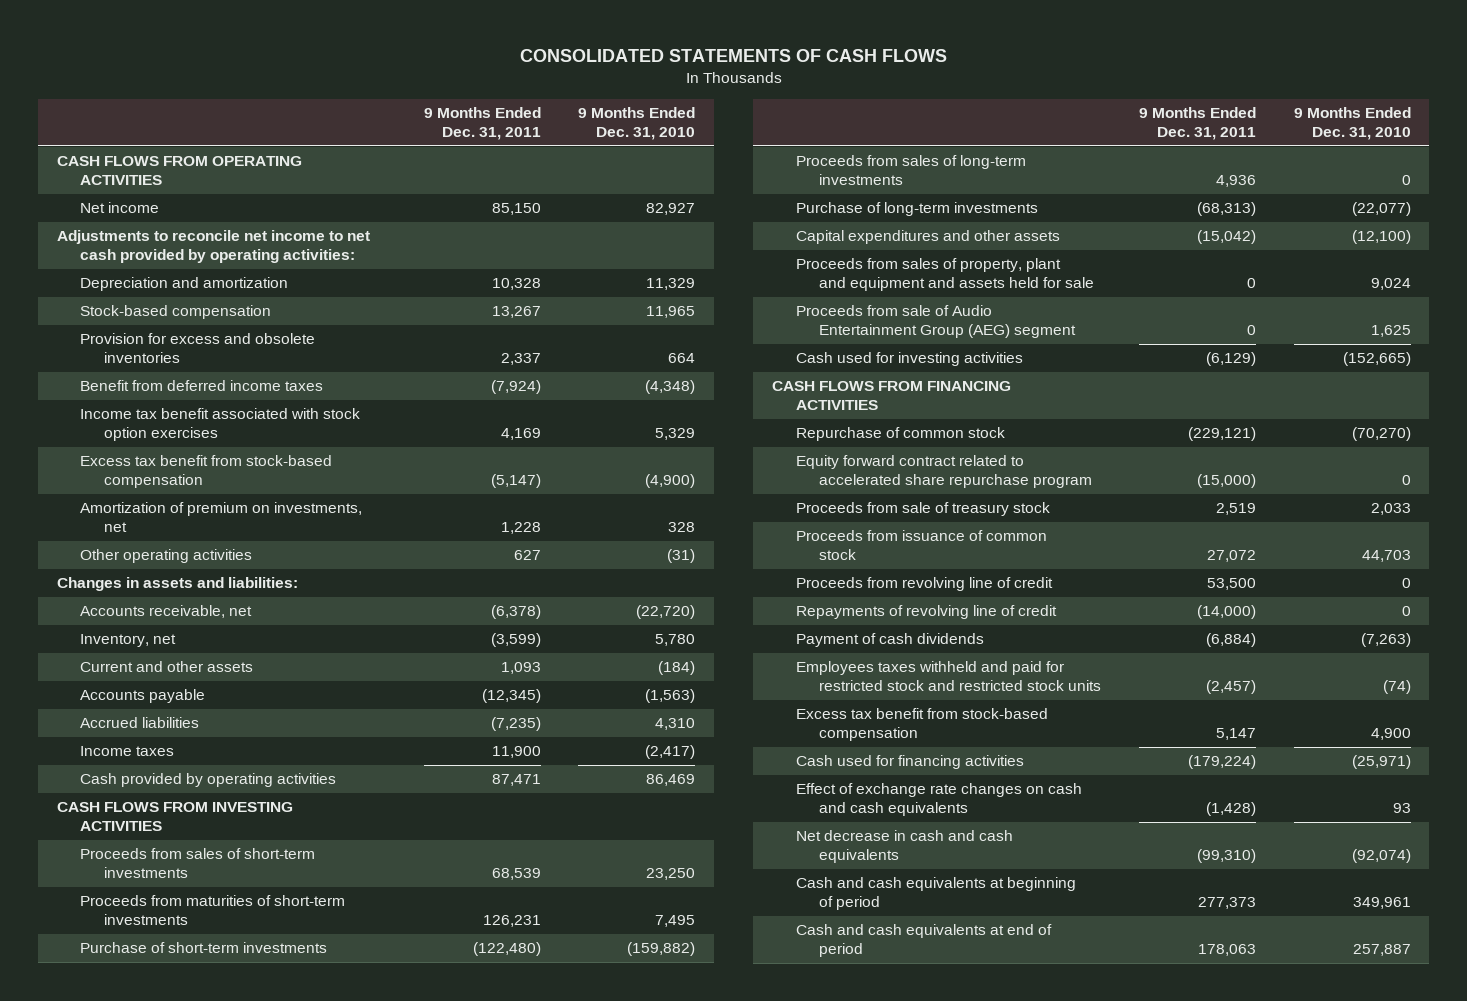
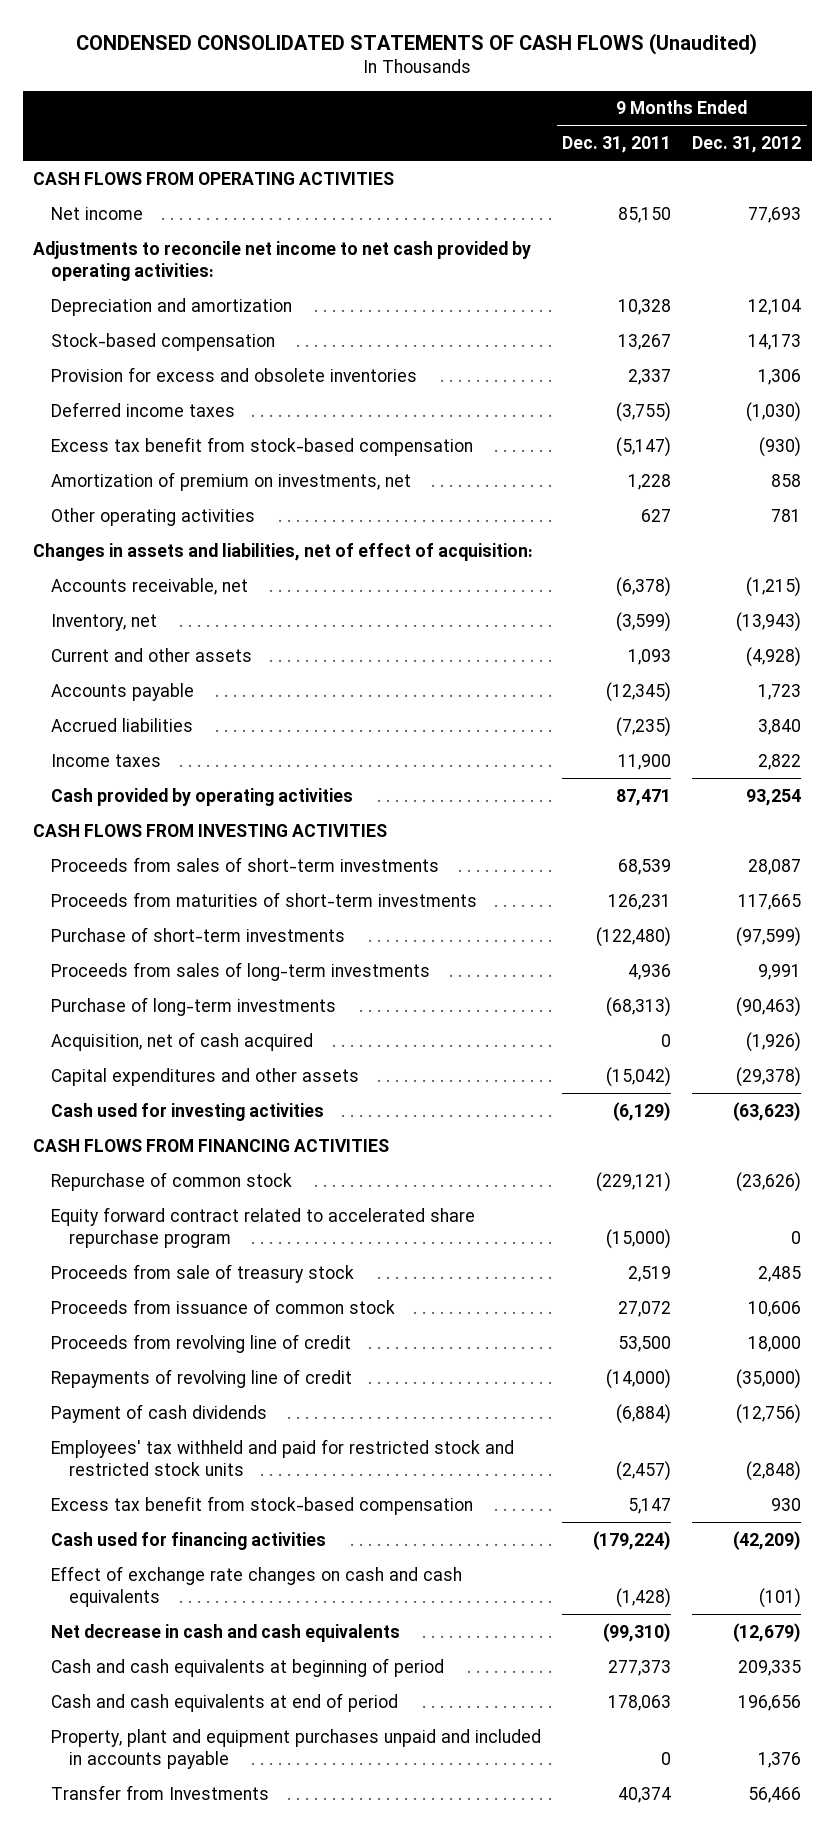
[519,49,947,63] CONSOLIDATED STATEMENTS OF CASH FLOWS -> [76,32,758,55] CONDENSED CONSOLIDATED STATEMENTS OF CASH FLOWS (Unaudited)
[578,107,696,141] 9 Months Ended Dec. 31, 2010 -> none
none -> [692,136,802,154] Dec. 31, 2012
[80,408,361,442] Income tax benefit associated with stock option exercises -> none
[80,380,324,392] Benefit from deferred income taxes -> [51,401,236,417] Deferred income taxes
[490,380,541,395] (7,924) -> [616,401,672,422] (3,755)
[56,577,298,592] Changes in assets and liabilities: -> [33,542,534,561] Changes in assets and liabilities, net of effect of acquisition:
none -> [51,1031,314,1051] Acquisition, net of cash acquired
[795,258,1095,292] Proceeds from sales of property, plant and equipment and assets held for sale -> none
[795,305,1077,339] Proceeds from sale of Audio Entertainment Group (AEG) segment -> none
[795,661,1102,692] Employees taxes withheld and paid for restricted stock and restricted stock units -> [51,1438,515,1476] Employees' tax withheld and paid for restricted stock and restricted stock units
none -> [51,1728,542,1769] Property, plant and equipment purchases unpaid and included in accounts payable
none -> [51,1784,270,1800] Transfer from Investments

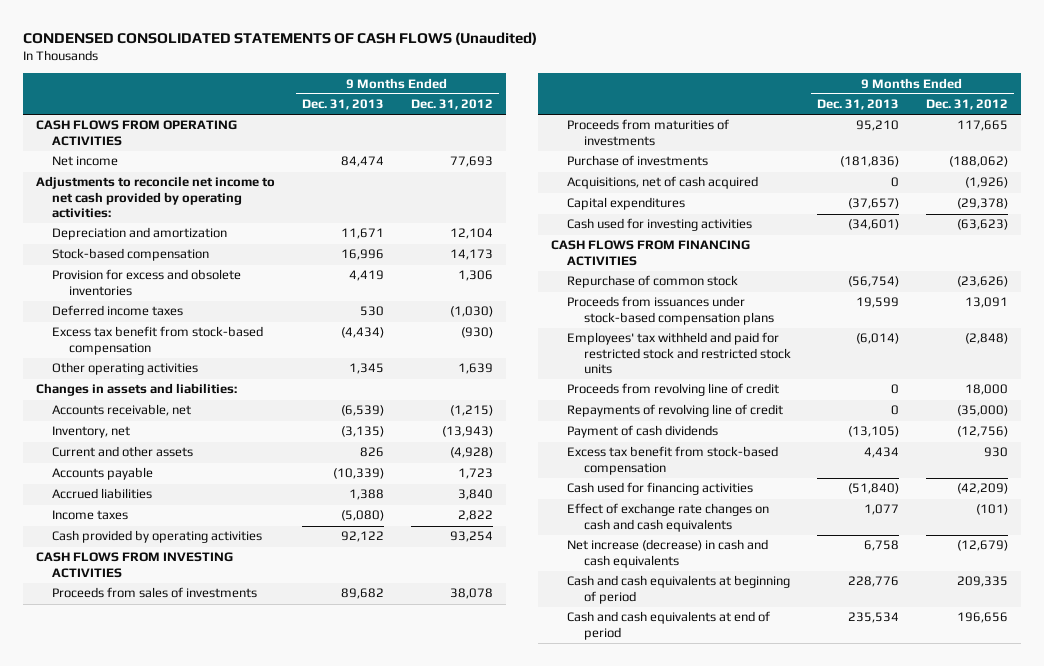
[562,136,672,154] Dec. 31, 2011 -> none
none -> [302,99,385,111] Dec. 31, 2013
[51,471,412,491] Amortization of premium on investments, net -> none
[771,508,802,522] 781 -> [457,363,493,375] 1,639
[33,542,534,561] Changes in assets and liabilities, net of effect of acquisition: -> [36,383,238,397] Changes in assets and liabilities:
[51,961,431,981] Proceeds from sales of long-term investments -> none
[51,996,337,1016] Purchase of long-term investments -> none
[51,856,440,872] Proceeds from sales of short-term investments -> [52,587,258,599] Proceeds from sales of investments
[748,858,802,875] 28,087 -> [449,588,493,600] 38,078
[51,891,478,907] Proceeds from maturities of short-term investments -> [567,119,730,146] Proceeds from maturities of investments
[51,926,346,942] Purchase of short-term investments -> [567,155,709,167] Purchase of investments
[736,926,802,947] (97,599) -> [948,156,1008,168] (188,062)
[51,1031,314,1051] Acquisition, net of cash acquired -> [567,176,759,190] Acquisitions, net of cash acquired
[51,1067,360,1086] Capital expenditures and other assets -> [567,197,686,211] Capital expenditures
[51,1206,476,1248] Equity forward contract related to accelerated share repurchase program -> none
[51,1263,355,1283] Proceeds from sale of treasury stock -> none
[51,1298,396,1314] Proceeds from issuance of common stock -> [567,296,774,325] Proceeds from issuances under stock-based compensation plans
[748,1300,802,1317] 10,606 -> [964,297,1008,309] 13,091
[51,1438,515,1476] Employees' tax withheld and paid for restricted stock and restricted stock units -> [567,332,791,375] Employees' tax withheld and paid for restricted stock and restricted stock units
[51,1623,401,1642] Net decrease in cash and cash equivalents -> [567,539,769,568] Net increase (decrease) in cash and cash equivalents
[51,1728,542,1769] Property, plant and equipment purchases unpaid and included in accounts payable -> none
[51,1784,270,1800] Transfer from Investments -> none

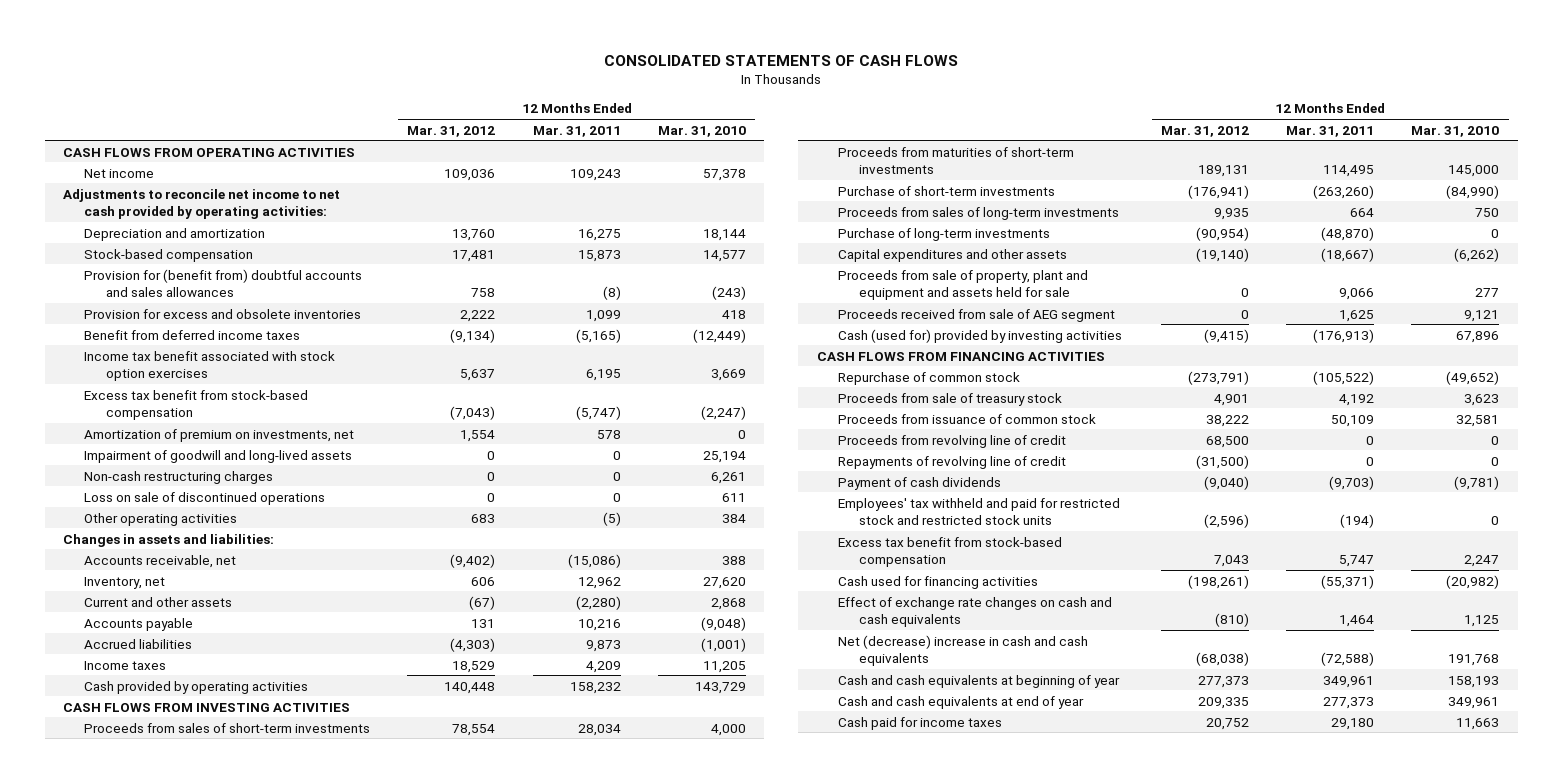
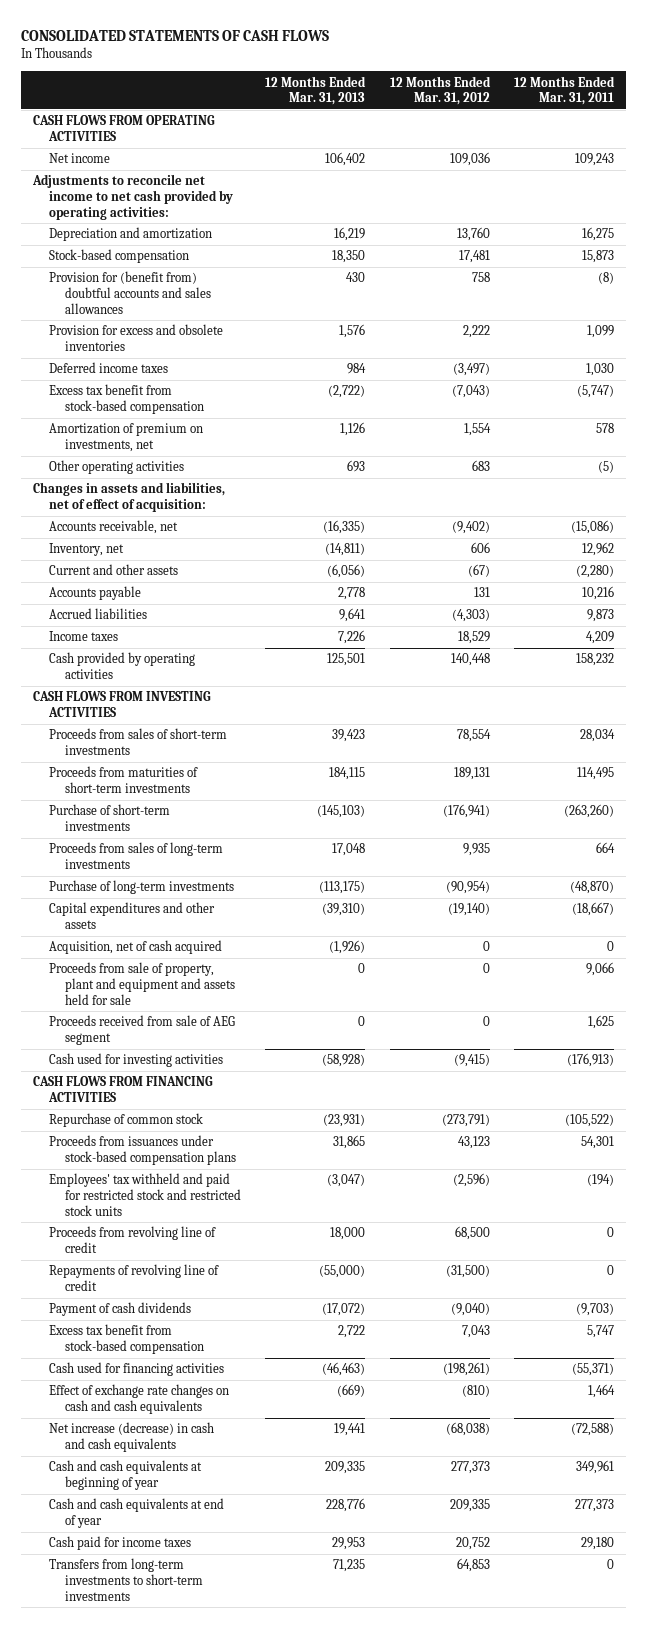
[657,125,746,137] Mar. 31, 2010 -> none
none -> [265,75,367,106] 12 Months Ended Mar. 31, 2013
[84,350,336,381] Income tax benefit associated with stock option exercises -> none
[84,329,301,340] Benefit from deferred income taxes -> [49,362,169,374] Deferred income taxes
[450,328,496,343] (9,134) -> [452,363,490,377] (3,497)
[575,328,621,343] (5,165) -> [585,363,614,377] 1,030
[84,449,353,463] Impairment of goodwill and long-lived assets -> none
[84,470,274,484] Non-cash restructuring charges -> none
[84,491,326,505] Loss on sale of discontinued operations -> none
[63,533,275,547] Changes in assets and liabilities: -> [33,482,226,513] Changes in assets and liabilities, net of effect of acquisition:
none -> [49,940,223,955] Acquisition, net of cash acquired
[838,328,1123,343] Cash (used for) provided by investing activities -> [49,1053,224,1068] Cash used for investing activities
[838,392,1063,406] Proceeds from sale of treasury stock -> none
[838,413,1097,424] Proceeds from issuance of common stock -> none
none -> [49,1135,236,1166] Proceeds from issuances under stock-based compensation plans
[838,497,1121,525] Employees' tax withheld and paid for restricted stock and restricted stock units -> [49,1173,241,1216] Employees' tax withheld and paid for restricted stock and restricted stock units
[838,634,1089,666] Net (decrease) increase in cash and cash equivalents -> [49,1422,215,1453] Net increase (decrease) in cash and cash equivalents
none -> [49,1558,203,1601] Transfers from long-term investments to short-term investments

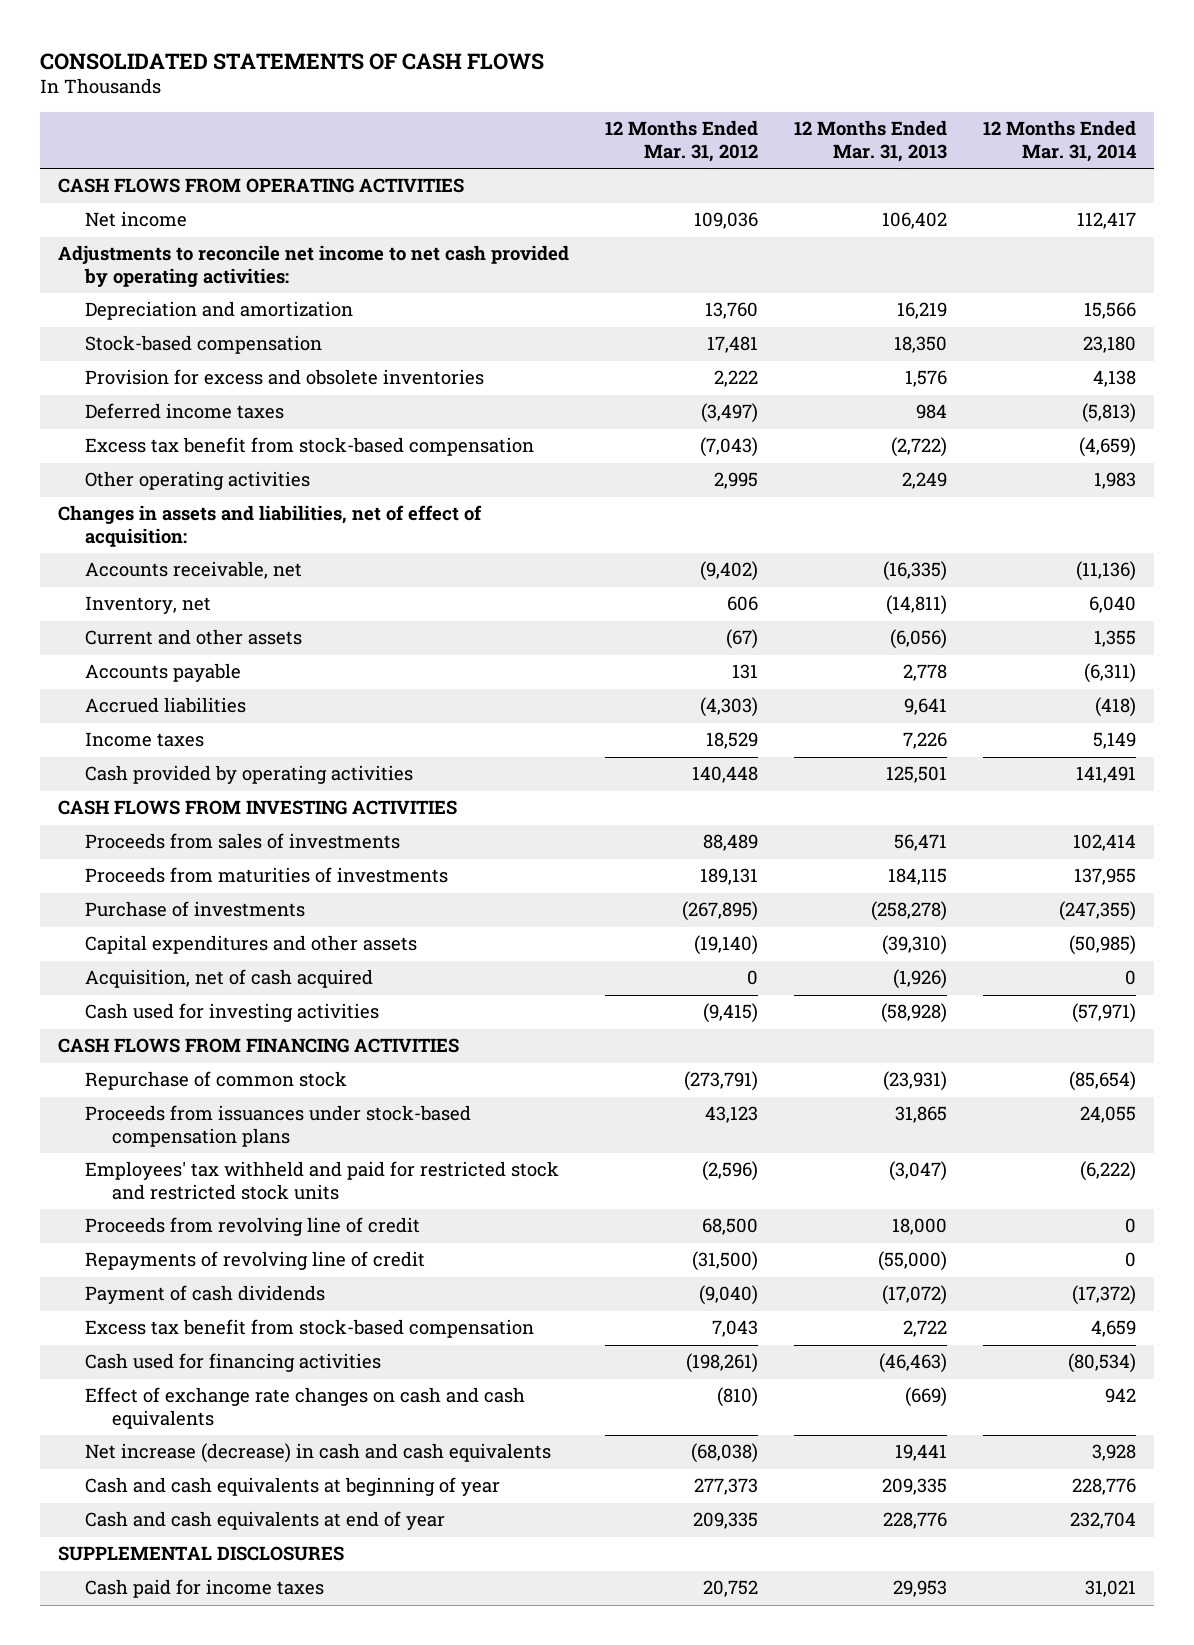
[513,75,615,106] 12 Months Ended Mar. 31, 2011 -> none
none -> [982,120,1136,163] 12 Months Ended Mar. 31, 2014
[49,271,211,314] Provision for (benefit from) doubtful accounts and sales allowances -> none
[49,423,204,453] Amortization of premium on investments, net -> none
[347,460,366,473] 693 -> [901,472,947,490] 2,249
[471,460,490,472] 683 -> [713,472,758,490] 2,995
[49,804,171,832] Purchase of short-term investments -> none
[49,842,224,870] Proceeds from sales of long-term investments -> none
[49,728,228,756] Proceeds from sales of short-term investments -> [85,833,401,850] Proceeds from sales of investments
[332,729,366,743] 39,423 -> [893,834,947,852] 56,471
[456,729,491,743] 78,554 -> [702,834,758,852] 88,489
[49,766,199,794] Proceeds from maturities of short-term investments -> [85,867,449,884] Proceeds from maturities of investments
[49,880,235,895] Purchase of long-term investments -> [85,901,306,918] Purchase of investments
[319,881,366,895] (113,175) -> [870,901,947,922] (258,278)
[445,881,490,895] (90,954) -> [681,901,758,922] (267,895)
[49,962,235,1005] Proceeds from sale of property, plant and equipment and assets held for sale -> none
[49,1015,236,1046] Proceeds received from sale of AEG segment -> none
none -> [57,1546,344,1562] SUPPLEMENTAL DISCLOSURES
[49,1558,203,1601] Transfers from long-term investments to short-term investments -> none

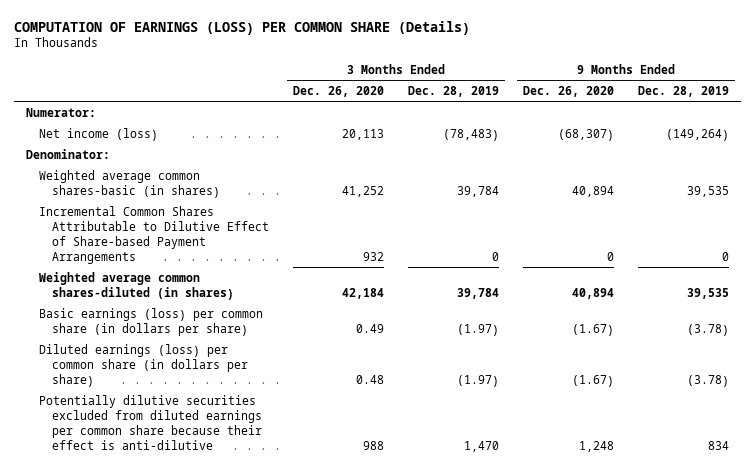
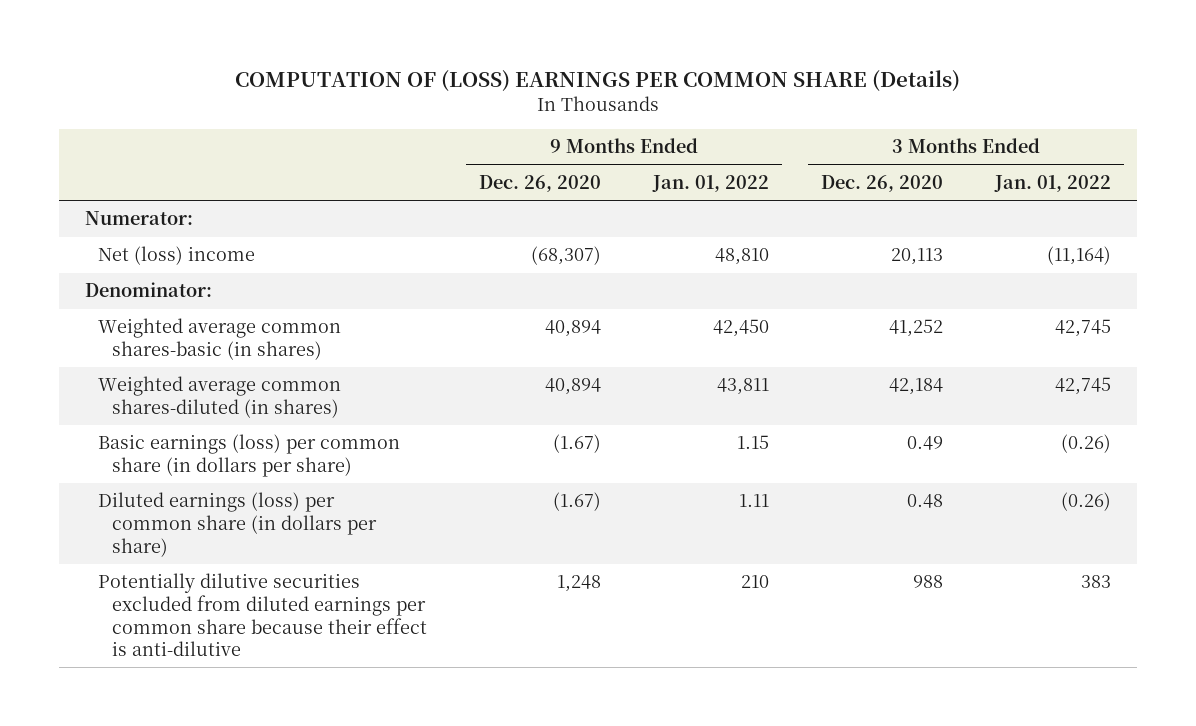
[13,20,470,35] COMPUTATION OF EARNINGS (LOSS) PER COMMON SHARE (Details) -> [234,69,960,92] COMPUTATION OF (LOSS) EARNINGS PER COMMON SHARE (Details)
[408,86,500,98] Dec. 28, 2019 -> none
[638,86,730,98] Dec. 28, 2019 -> none
none -> [652,174,770,192] Jan. 01, 2022
none -> [994,174,1112,192] Jan. 01, 2022
[39,127,159,141] Net income (loss) -> [98,246,256,266] Net (loss) income
[39,205,270,264] Incremental Common Shares Attributable to Dilutive Effect of Share-based Payment Arrangements -> none

